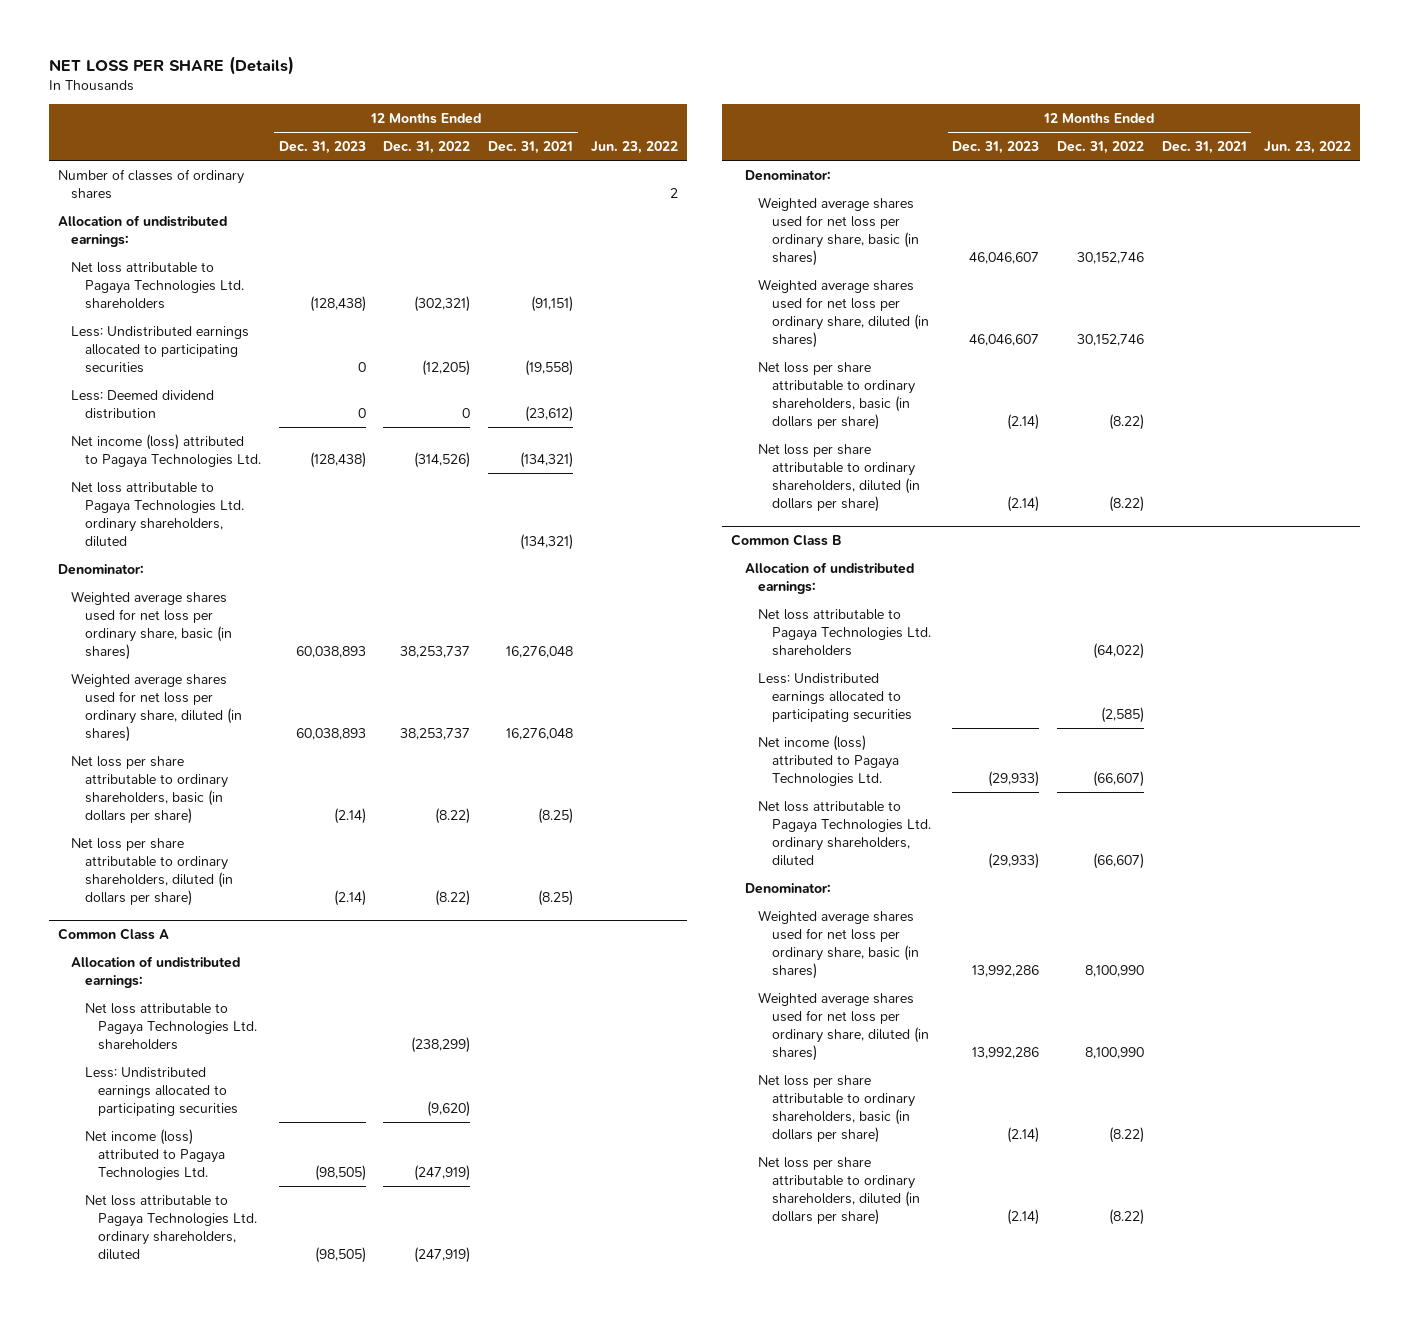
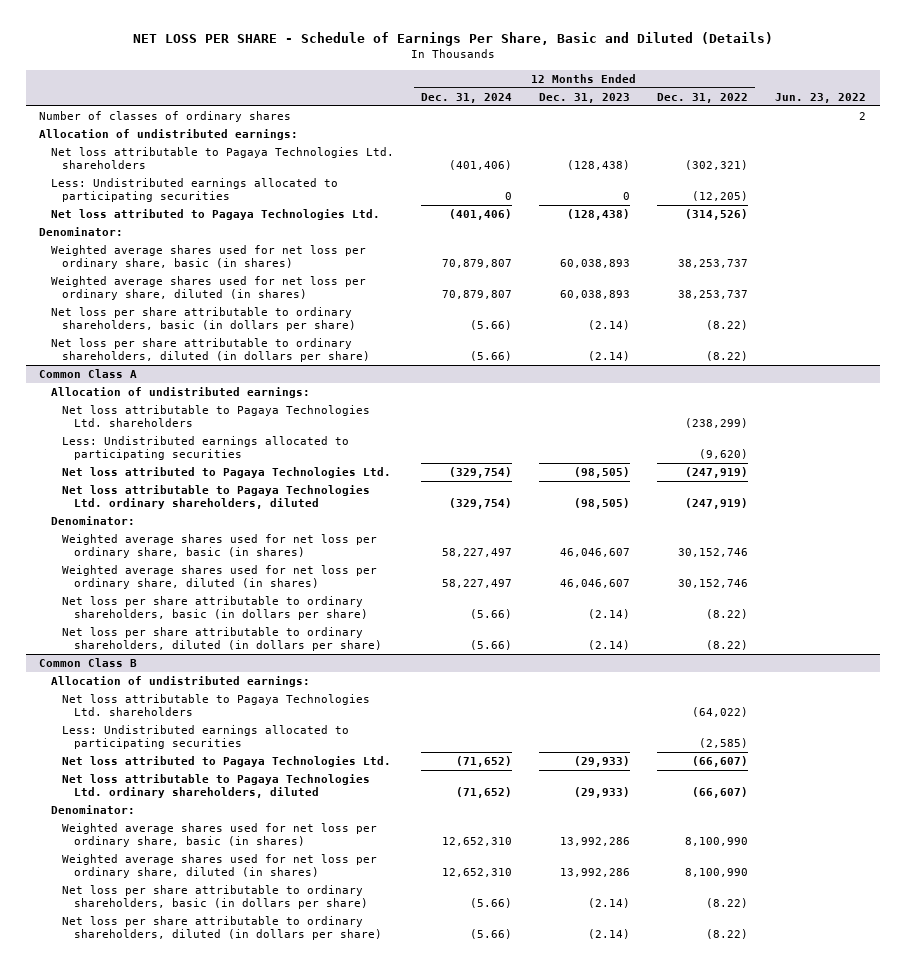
[48,55,294,75] NET LOSS PER SHARE (Details) -> [132,32,773,47] NET LOSS PER SHARE - Schedule of Earnings Per Share, Basic and Diluted (Details)
[488,140,574,154] Dec. 31, 2021 -> none
none -> [420,92,512,103] Dec. 31, 2024
[71,389,215,419] Less: Deemed dividend distribution -> none
[71,481,244,547] Net loss attributable to Pagaya Technologies Ltd. ordinary shareholders, diluted -> none
[71,433,261,468] Net income (loss) attributed to Pagaya Technologies Ltd. -> [50,209,380,221] Net loss attributed to Pagaya Technologies Ltd.
[84,1128,226,1180] Net income (loss) attributed to Pagaya Technologies Ltd. -> [62,467,392,479] Net loss attributed to Pagaya Technologies Ltd.
[758,734,899,786] Net income (loss) attributed to Pagaya Technologies Ltd. -> [62,756,392,768] Net loss attributed to Pagaya Technologies Ltd.

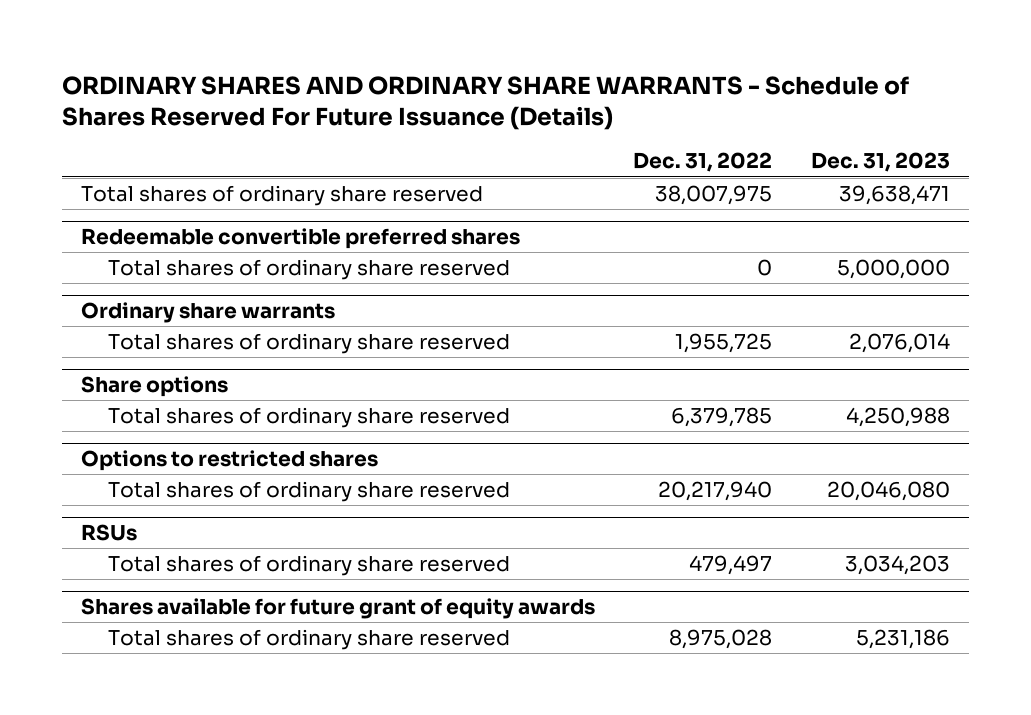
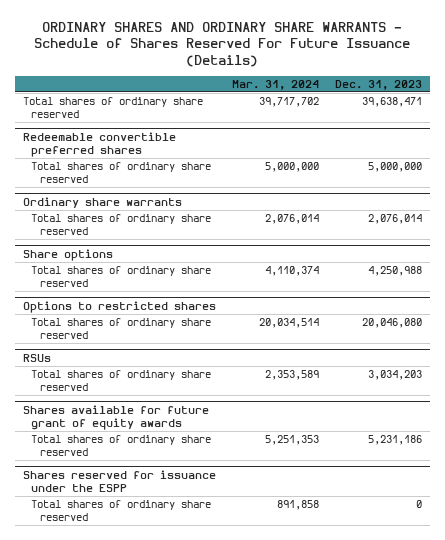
[633,152,773,173] Dec. 31, 2022 -> none
none -> [231,79,319,90] Mar. 31, 2024
none -> [22,469,216,492] Shares reserved for issuance under the ESPP
none -> [31,500,212,522] Total shares of ordinary share reserved

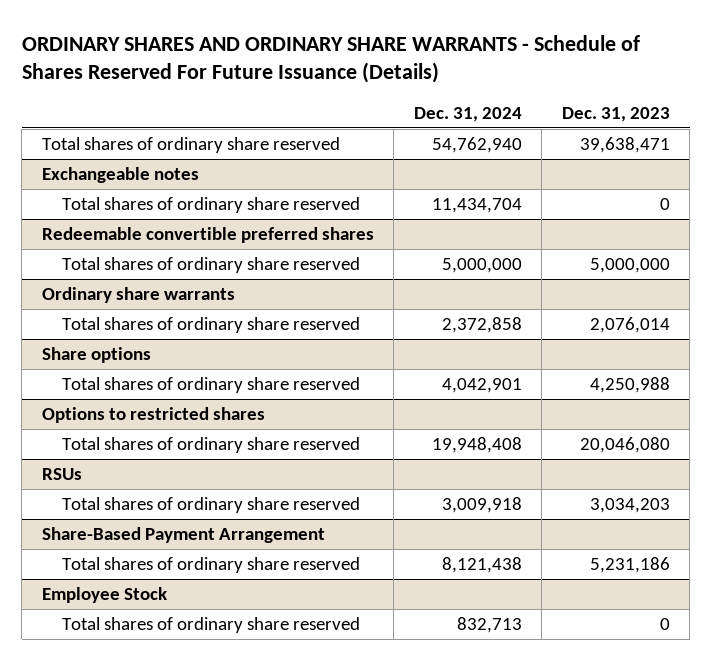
[231,79,319,90] Mar. 31, 2024 -> none
none -> [413,106,522,122] Dec. 31, 2024
none -> [41,167,199,184] Exchangeable notes
none -> [61,197,360,214] Total shares of ordinary share reserved
[22,404,209,430] Shares available for future grant of equity awards -> [41,527,325,544] Share-Based Payment Arrangement
[22,469,216,492] Shares reserved for issuance under the ESPP -> [41,587,167,604] Employee Stock

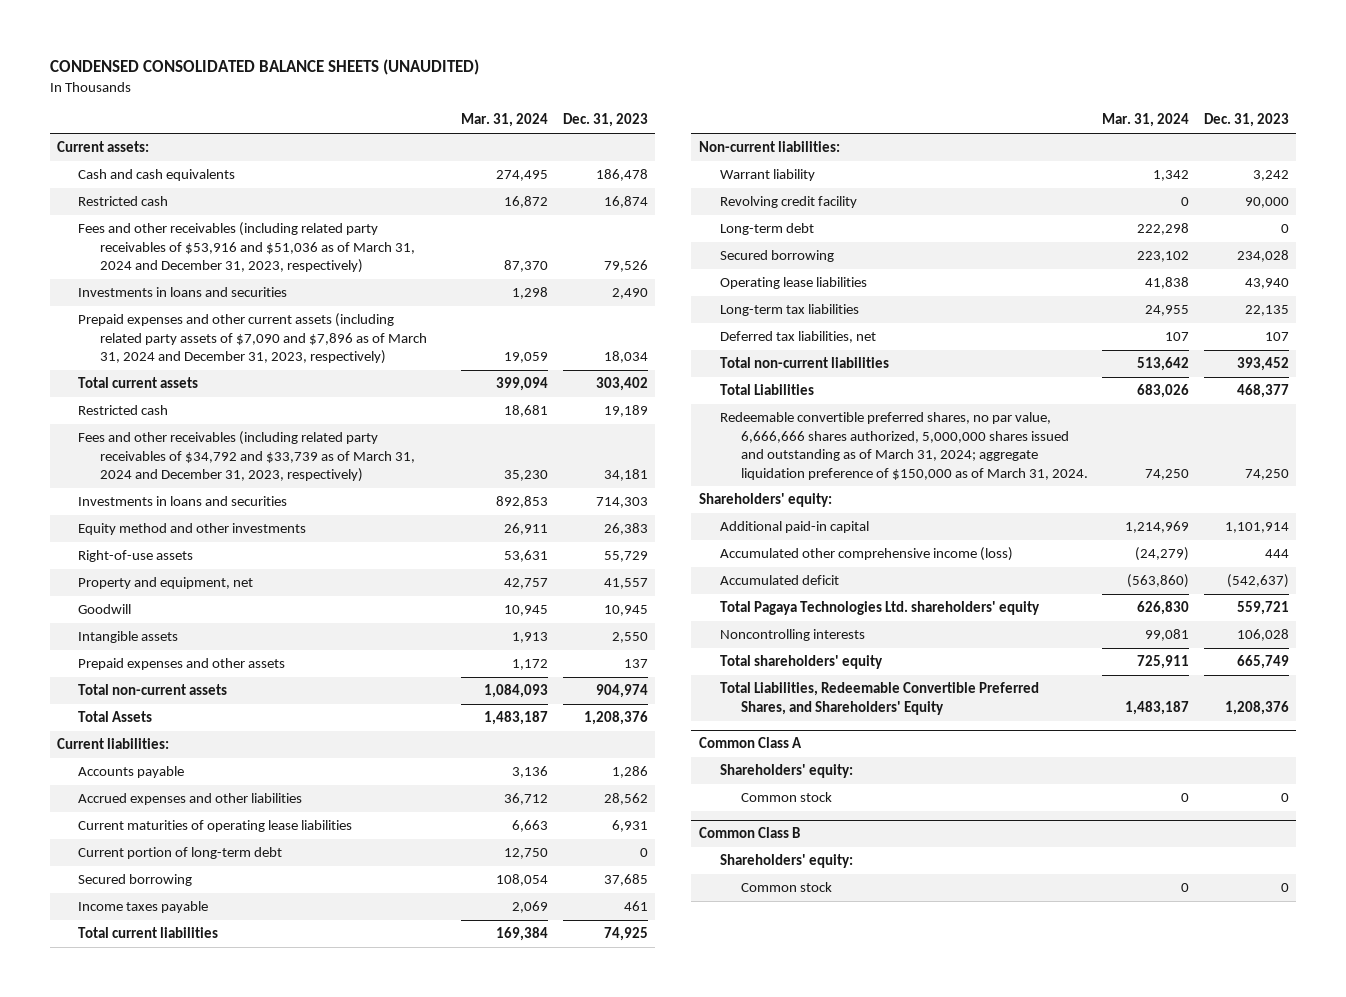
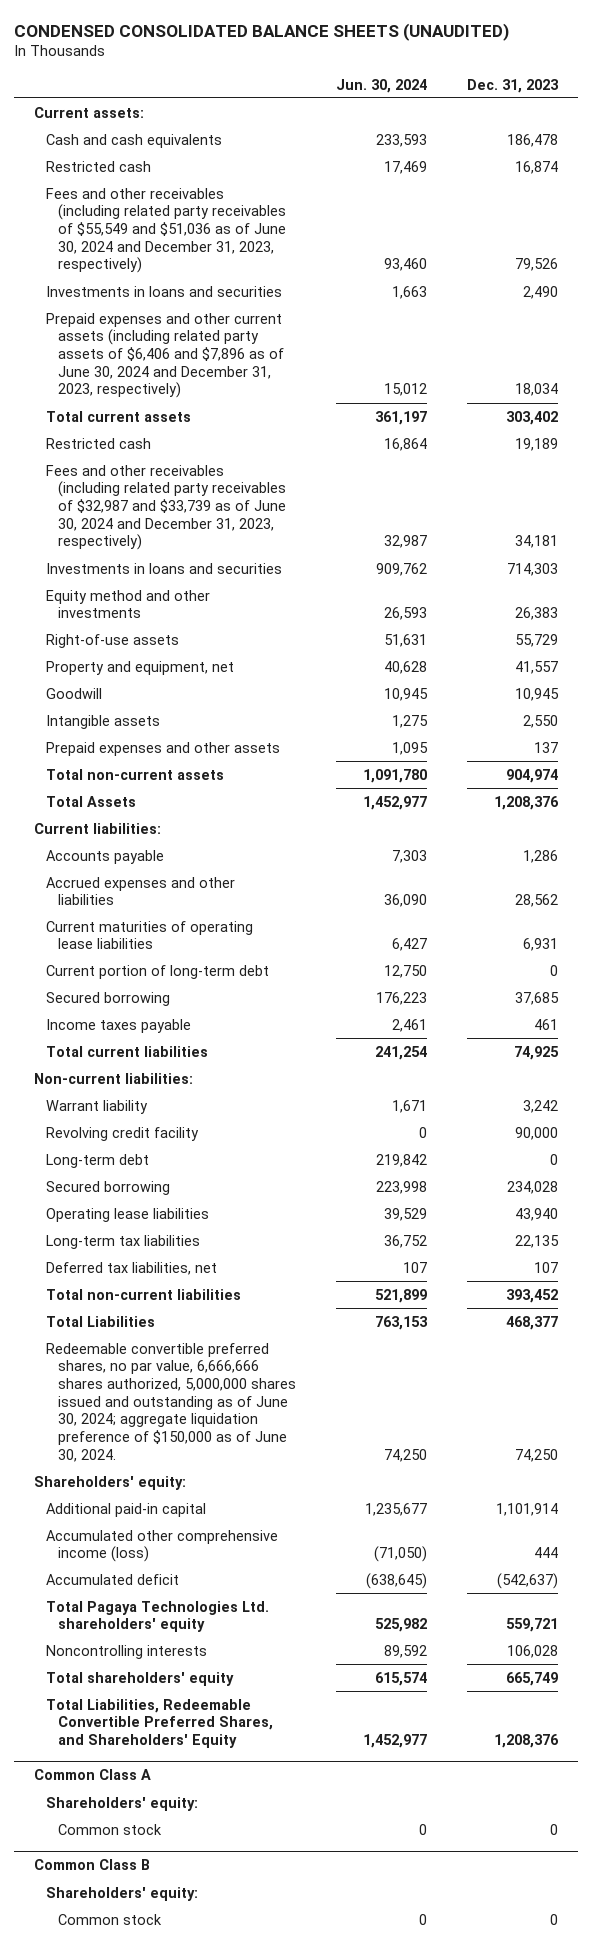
[461,113,549,128] Mar. 31, 2024 -> none
none -> [335,78,427,93] Jun. 30, 2024
[78,222,415,274] Fees and other receivables (including related party receivables of $53,916 and $51,036 as of March 31, 2024 and December 31, 2023, respectively) -> [45,187,286,274] Fees and other receivables (including related party receivables of $55,549 and $51,036 as of June 30, 2024 and December 31, 2023, respectively)
[78,313,427,365] Prepaid expenses and other current assets (including related party assets of $7,090 and $7,896 as of March 31, 2024 and December 31, 2023, respectively) -> [45,312,284,399] Prepaid expenses and other current assets (including related party assets of $6,406 and $7,896 as of June 30, 2024 and December 31, 2023, respectively)
[78,431,415,483] Fees and other receivables (including related party receivables of $34,792 and $33,739 as of March 31, 2024 and December 31, 2023, respectively) -> [45,464,286,551] Fees and other receivables (including related party receivables of $32,987 and $33,739 as of June 30, 2024 and December 31, 2023, respectively)
[719,412,1088,480] Redeemable convertible preferred shares, no par value, 6,666,666 shares authorized, 5,000,000 shares issued and outstanding as of March 31, 2024; aggregate liquidation preference of $150,000 as of March 31, 2024. -> [45,1342,296,1462] Redeemable convertible preferred shares, no par value, 6,666,666 shares authorized, 5,000,000 shares issued and outstanding as of June 30, 2024; aggregate liquidation preference of $150,000 as of June 30, 2024.

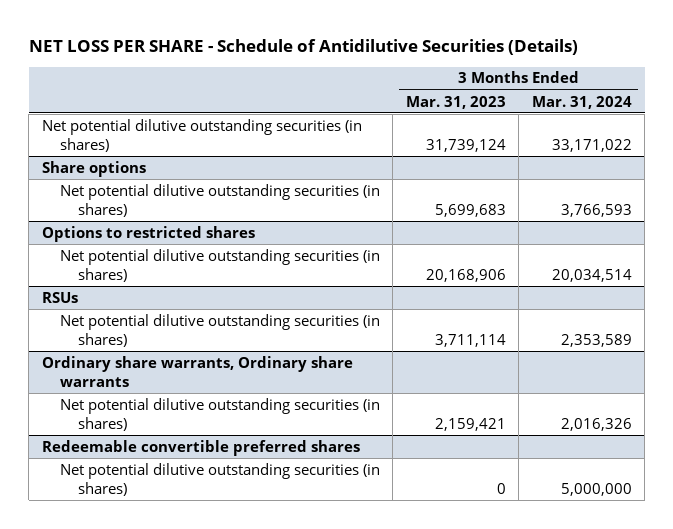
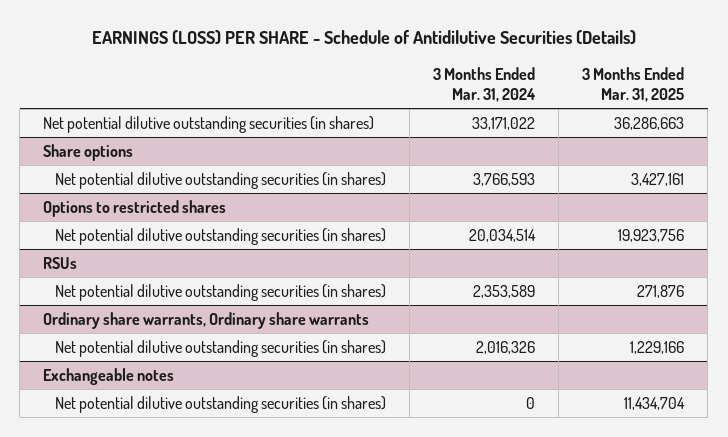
[28,38,578,55] NET LOSS PER SHARE - Schedule of Antidilutive Securities (Details) -> [91,30,636,46] EARNINGS (LOSS) PER SHARE - Schedule of Antidilutive Securities (Details)
[405,95,506,109] Mar. 31, 2023 -> none
none -> [582,66,685,102] 3 Months Ended Mar. 31, 2025
[41,439,360,456] Redeemable convertible preferred shares -> none
none -> [43,367,175,385] Exchangeable notes
[560,482,632,496] 5,000,000 -> [525,396,535,409] 0

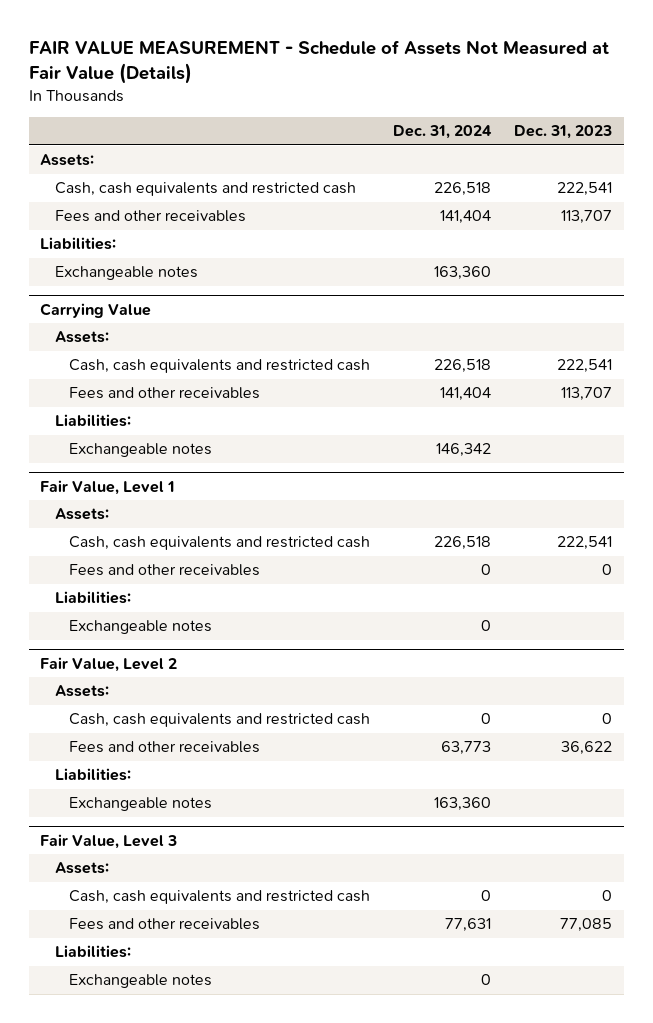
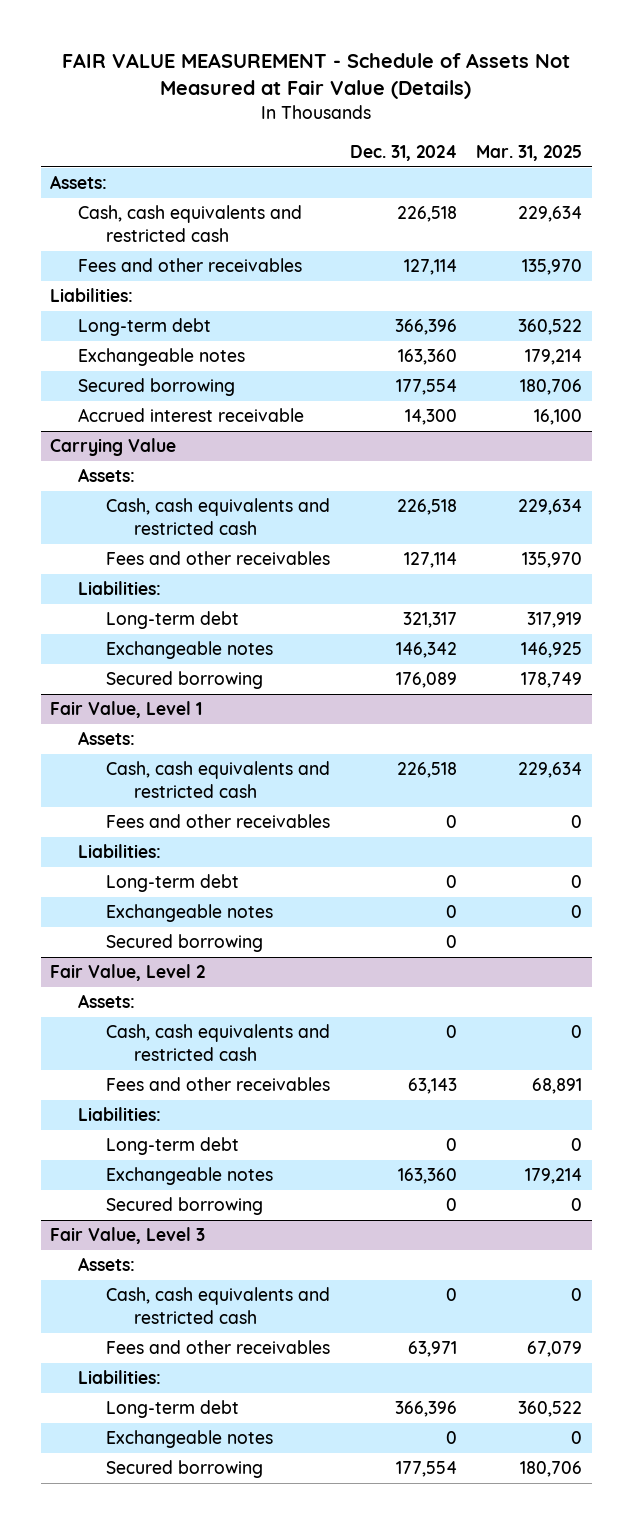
[514,125,613,140] Dec. 31, 2023 -> none
none -> [475,145,582,162] Mar. 31, 2025
[440,210,492,225] 141,404 -> [403,259,457,276] 127,114
none -> [78,318,212,337] Long-term debt
none -> [78,378,236,397] Secured borrowing
none -> [78,408,305,423] Accrued interest receivable
[440,387,492,402] 141,404 -> [403,552,457,569] 127,114
none -> [106,611,240,630] Long-term debt
none -> [106,671,264,690] Secured borrowing
none -> [106,874,240,893] Long-term debt
none -> [106,934,264,953] Secured borrowing
[441,741,492,756] 63,773 -> [407,1078,457,1095] 63,143
none -> [106,1137,240,1156] Long-term debt
none -> [106,1197,264,1216] Secured borrowing
[445,918,492,933] 77,631 -> [407,1341,457,1358] 63,971
none -> [106,1400,240,1419] Long-term debt
none -> [106,1460,264,1479] Secured borrowing

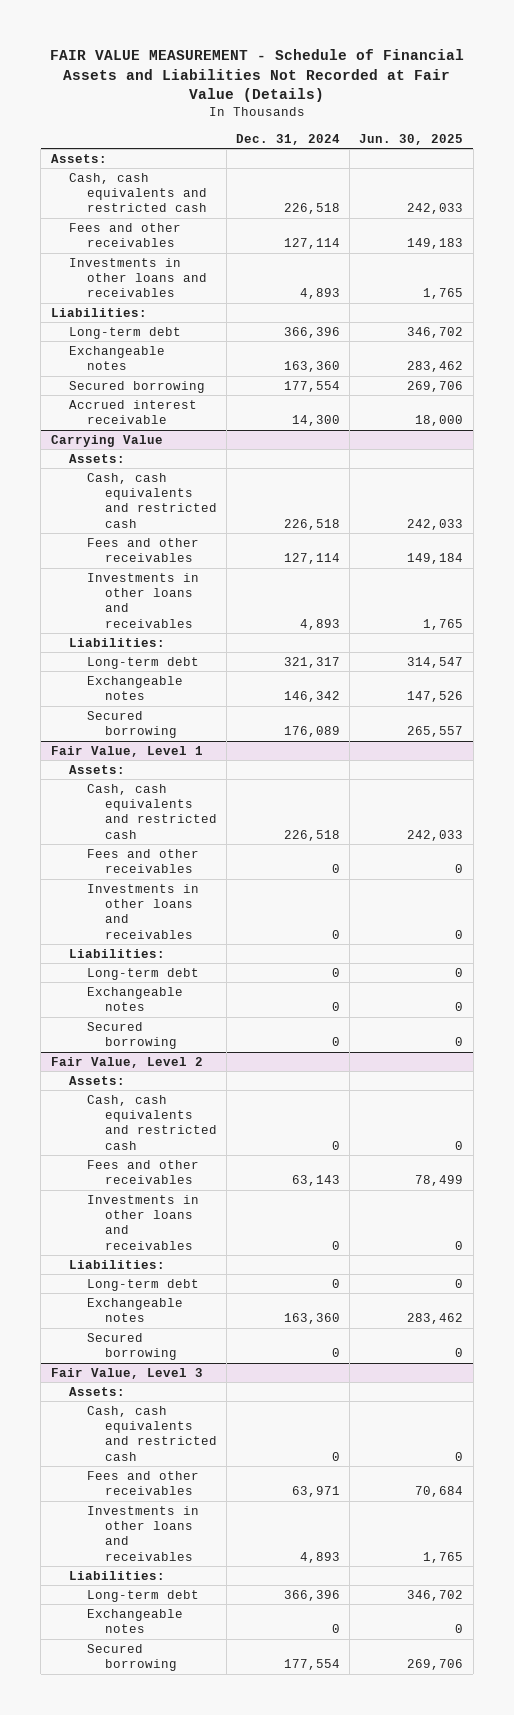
[62,52,571,100] FAIR VALUE MEASUREMENT - Schedule of Assets Not Measured at Fair Value (Details) -> [50,49,465,103] FAIR VALUE MEASUREMENT - Schedule of Financial Assets and Liabilities Not Recorded at Fair Value (Details)
[475,145,582,162] Mar. 31, 2025 -> none
none -> [359,133,464,145] Jun. 30, 2025
none -> [68,257,207,298] Investments in other loans and receivables
none -> [86,572,199,628] Investments in other loans and receivables
none -> [86,883,199,939] Investments in other loans and receivables
none -> [86,1194,199,1250] Investments in other loans and receivables
none -> [86,1505,199,1561] Investments in other loans and receivables

